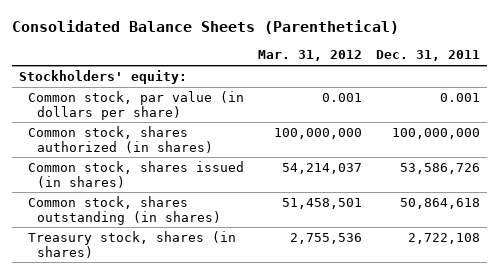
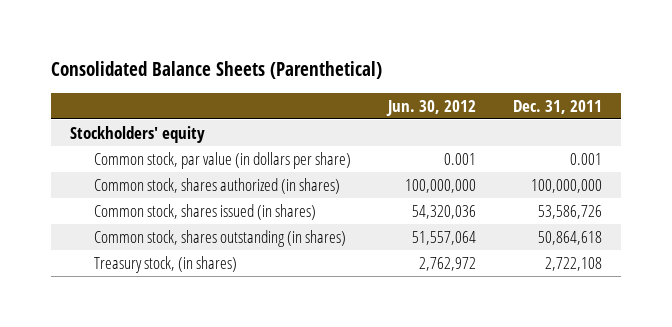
[258,50,363,62] Mar. 31, 2012 -> none
none -> [386,99,477,116] Jun. 30, 2012
[19,70,188,85] Stockholders' equity: -> [69,125,205,143] Stockholders' equity
[28,231,237,258] Treasury stock, shares (in shares) -> [94,255,238,273] Treasury stock, (in shares)

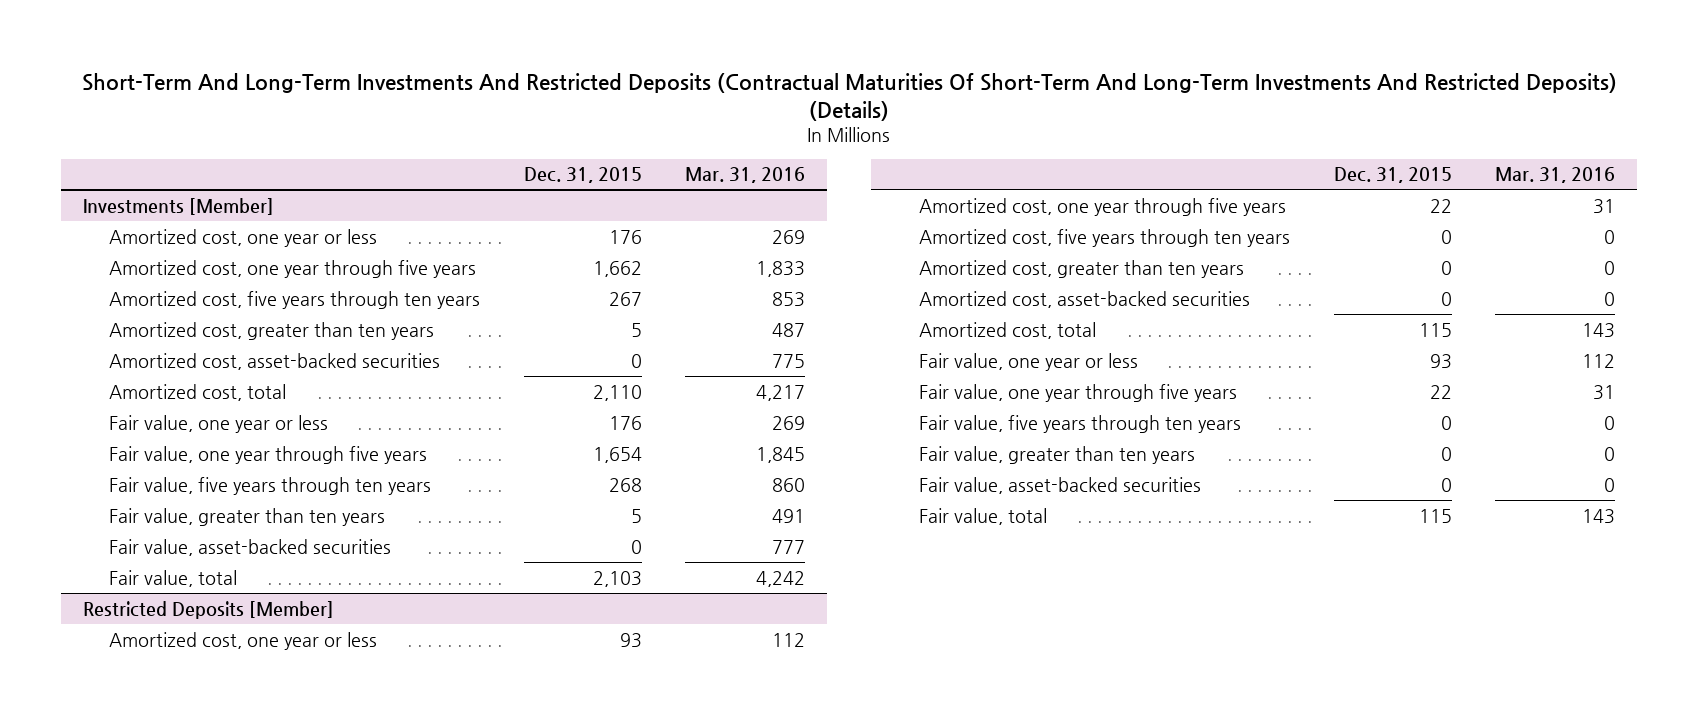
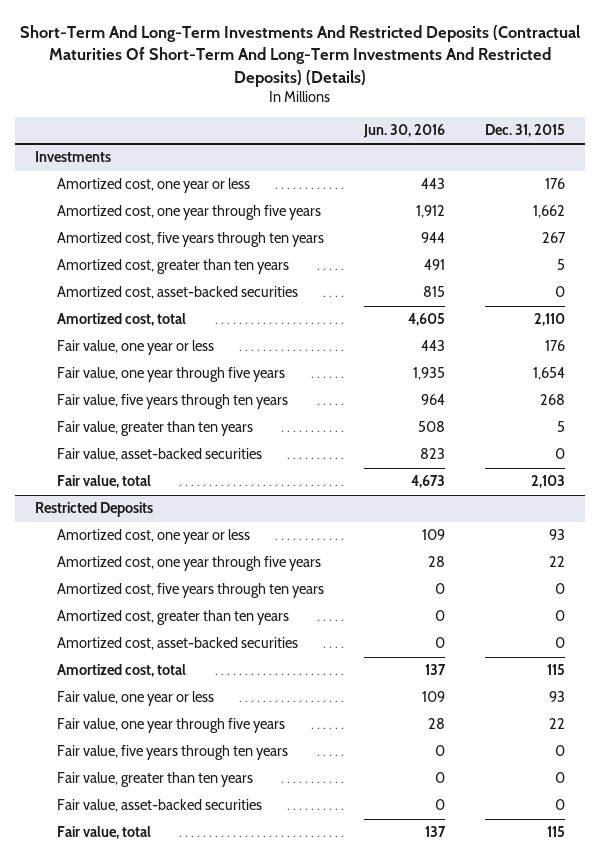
[685,167,806,184] Mar. 31, 2016 -> none
none -> [363,124,446,139] Jun. 30, 2016
[82,197,274,215] Investments [Member] -> [35,151,112,163] Investments
[82,600,334,619] Restricted Deposits [Member] -> [35,502,154,518] Restricted Deposits

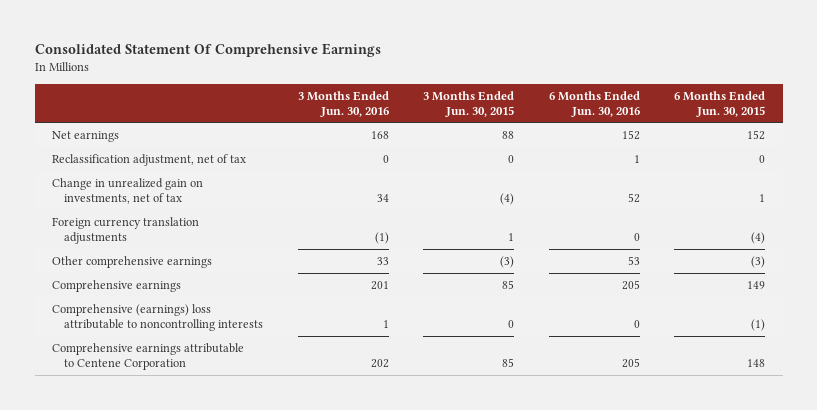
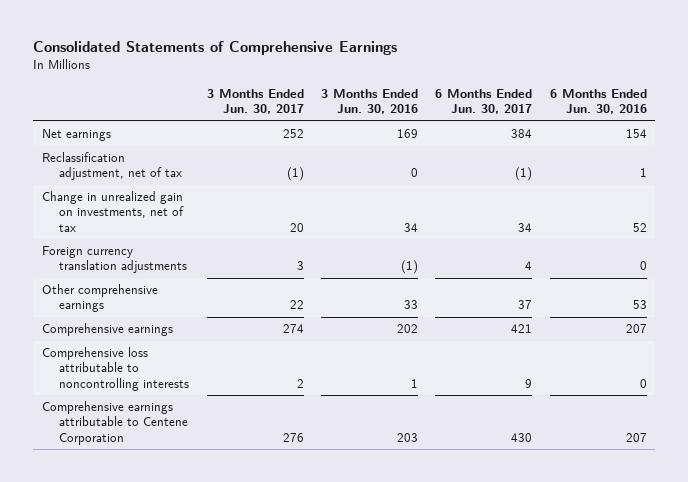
[34,43,381,58] Consolidated Statement Of Comprehensive Earnings -> [33,41,398,56] Consolidated Statements of Comprehensive Earnings
[423,90,515,117] 3 Months Ended Jun. 30, 2015 -> none
[674,90,766,117] 6 Months Ended Jun. 30, 2015 -> none
none -> [206,88,304,115] 3 Months Ended Jun. 30, 2017
none -> [435,88,533,115] 6 Months Ended Jun. 30, 2017
[370,130,389,139] 168 -> [396,129,418,139] 169
[621,129,640,140] 152 -> [625,129,647,139] 154
[370,280,389,290] 201 -> [396,324,418,334] 202
[621,279,640,290] 205 -> [625,324,647,334] 207
[51,303,264,331] Comprehensive (earnings) loss attributable to noncontrolling interests -> [41,347,190,391] Comprehensive loss attributable to noncontrolling interests
[370,358,389,368] 202 -> [396,432,418,442] 203
[621,357,640,368] 205 -> [625,432,647,442] 207

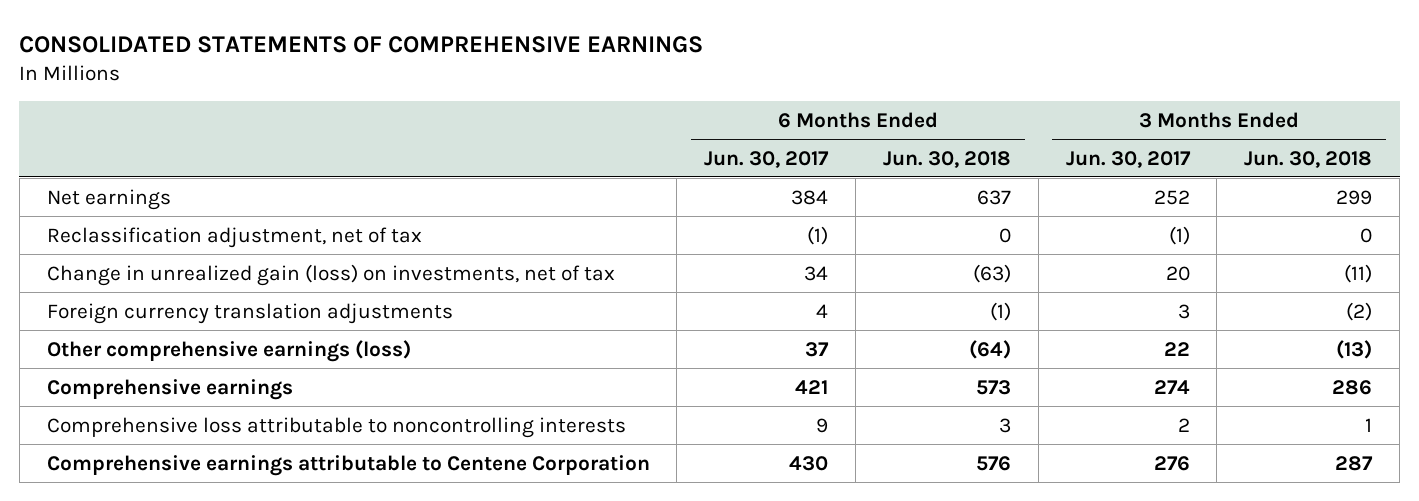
[33,41,398,56] Consolidated Statements of Comprehensive Earnings -> [19,35,704,53] CONSOLIDATED STATEMENTS OF COMPREHENSIVE EARNINGS
[320,88,418,115] 3 Months Ended Jun. 30, 2016 -> none
[549,88,647,115] 6 Months Ended Jun. 30, 2016 -> none
none -> [882,150,1011,168] Jun. 30, 2018
none -> [1244,150,1373,168] Jun. 30, 2018
[41,191,185,232] Change in unrealized gain on investments, net of tax -> [46,263,615,286] Change in unrealized gain (loss) on investments, net of tax
[41,284,158,313] Other comprehensive earnings -> [46,339,411,362] Other comprehensive earnings (loss)

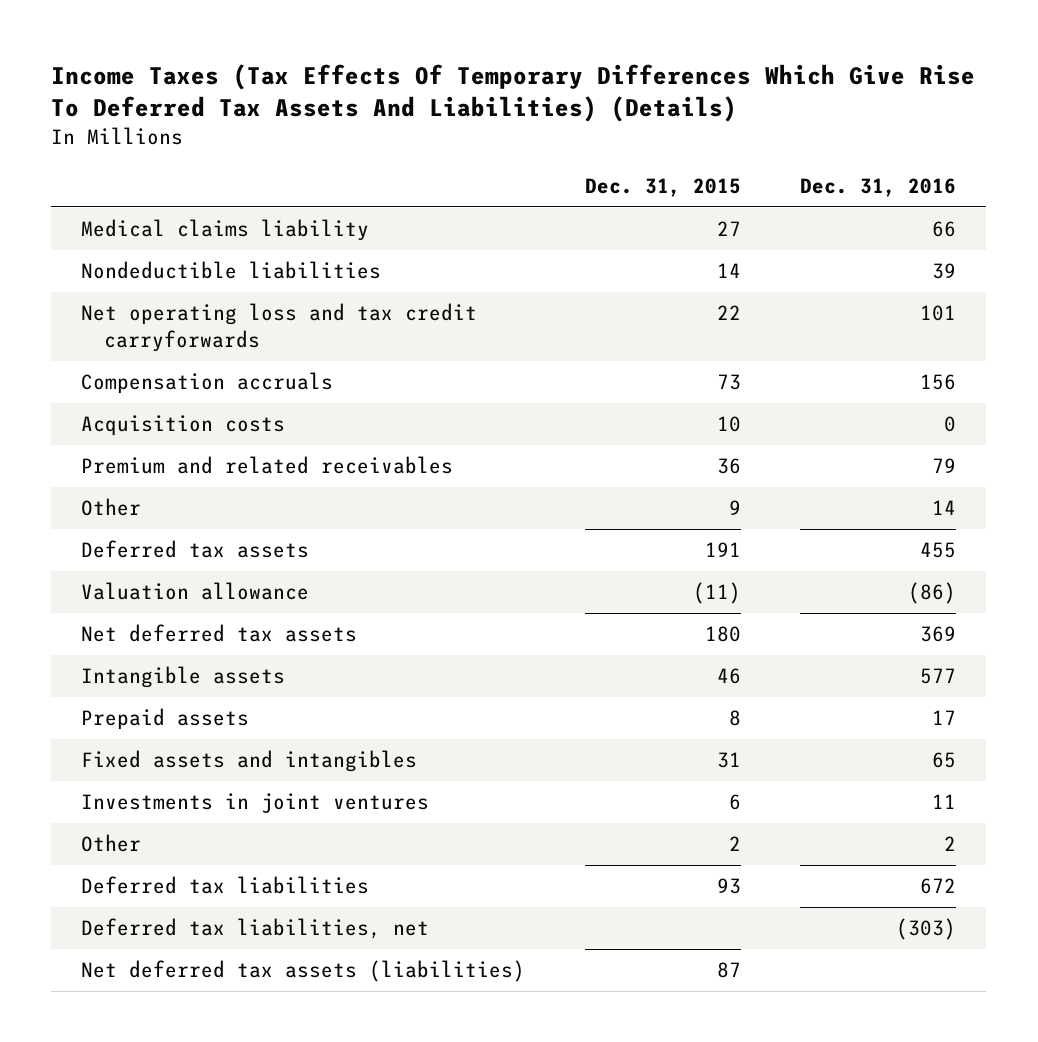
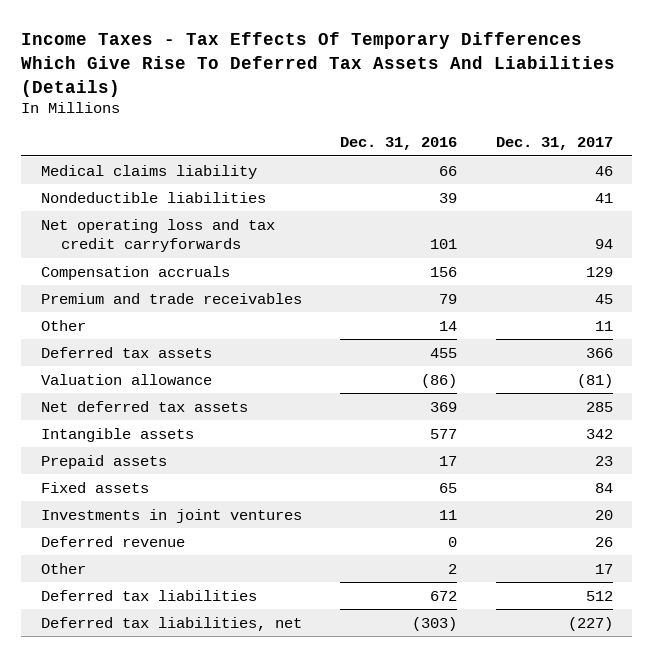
[51,63,976,122] Income Taxes (Tax Effects Of Temporary Differences Which Give Rise To Deferred Tax Assets And Liabilities) (Details) -> [21,32,616,97] Income Taxes - Tax Effects Of Temporary Differences Which Give Rise To Deferred Tax Assets And Liabilities (Details)
[584,178,741,198] Dec. 31, 2015 -> none
none -> [496,137,614,151] Dec. 31, 2017
[81,415,286,437] Acquisition costs -> none
[81,456,454,475] Premium and related receivables -> [40,292,302,304] Premium and trade receivables
[81,750,418,773] Fixed assets and intangibles -> [40,481,149,493] Fixed assets
none -> [40,535,185,547] Deferred revenue
[81,960,526,983] Net deferred tax assets (liabilities) -> none

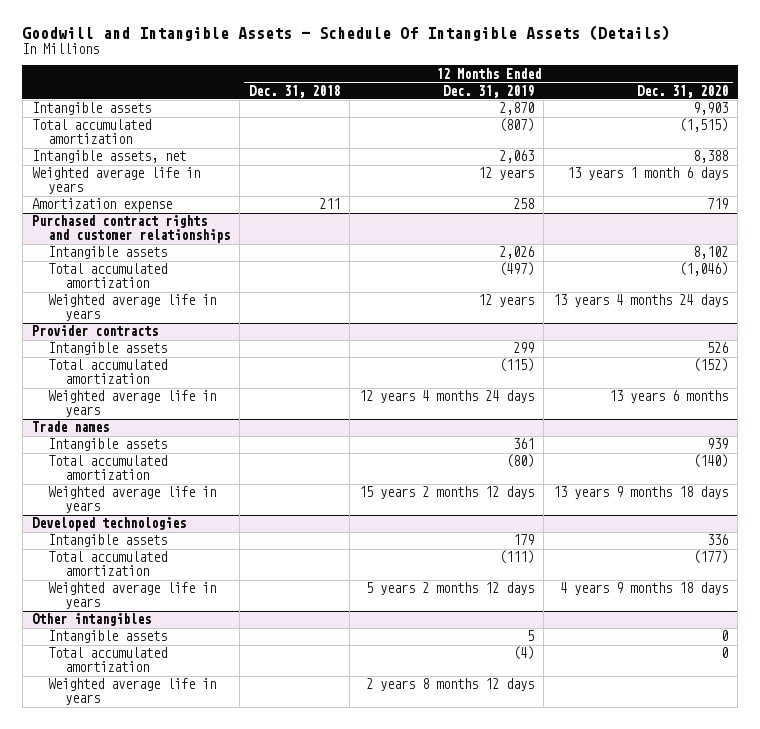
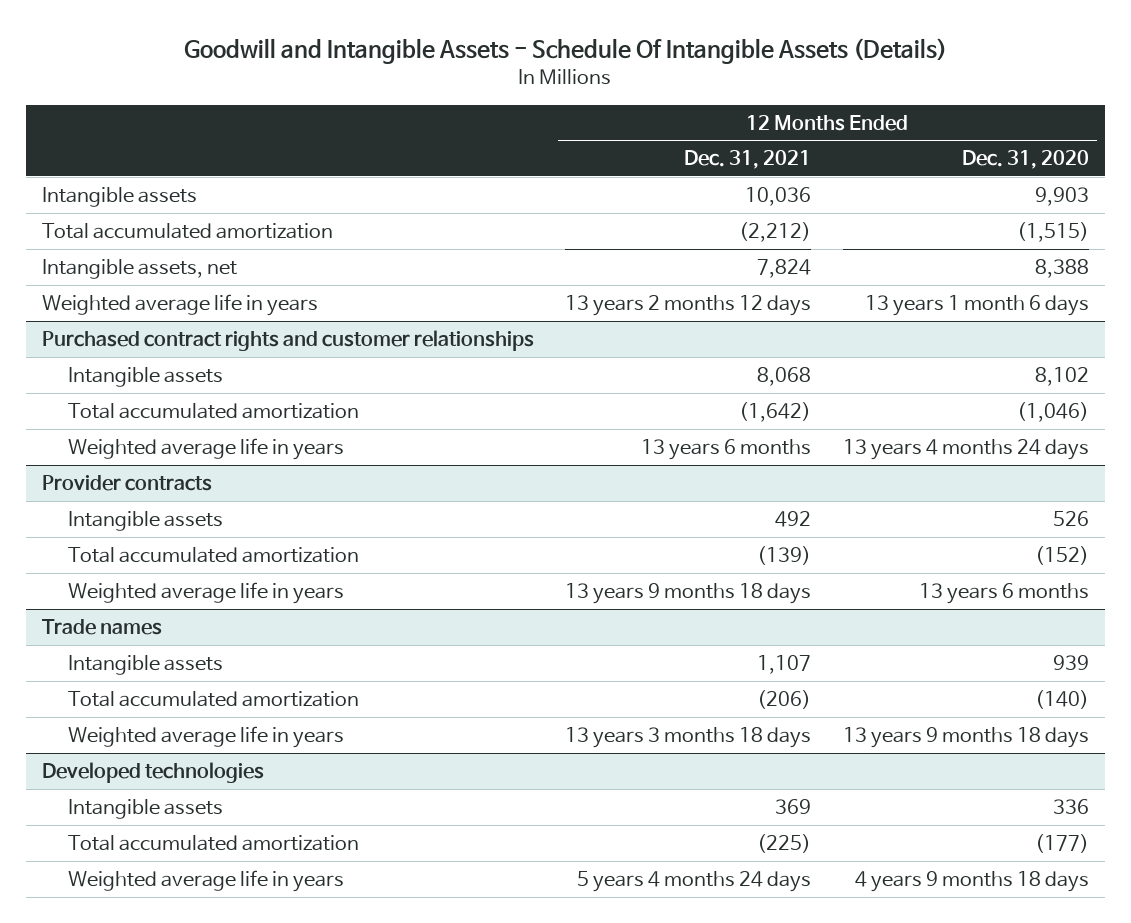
[249,84,341,98] Dec. 31, 2018 -> none
[443,84,535,98] Dec. 31, 2019 -> none
none -> [684,150,812,170] Dec. 31, 2021
[31,198,172,213] Amortization expense -> none
[31,613,151,627] Other intangibles -> none
[48,630,168,644] Intangible assets -> none
[48,647,168,673] Total accumulated amortization -> none
[48,678,217,706] Weighted average life in years -> none

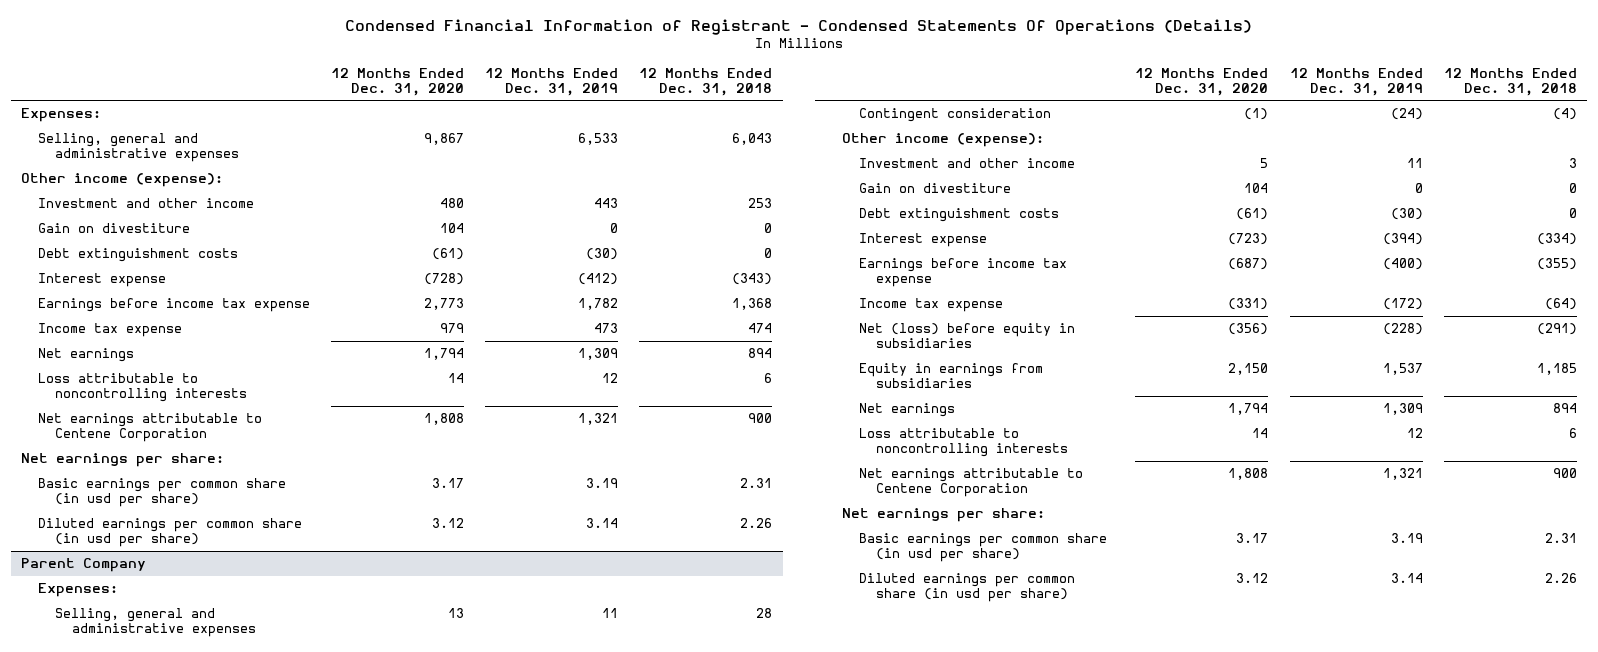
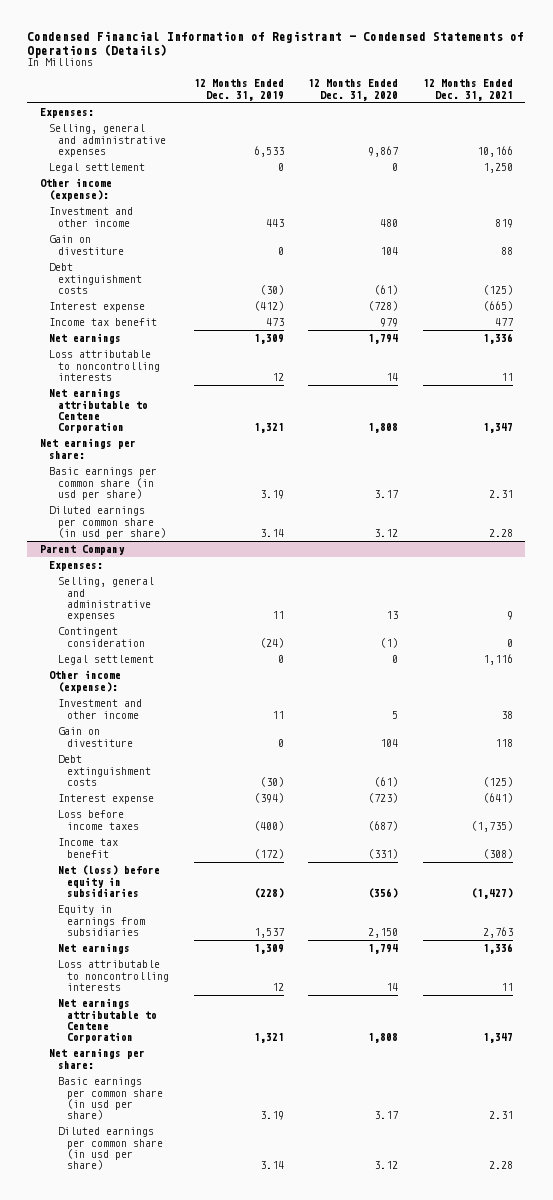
[344,18,1252,35] Condensed Financial Information of Registrant - Condensed Statements Of Operations (Details) -> [27,30,525,58] Condensed Financial Information of Registrant - Condensed Statements of Operations (Details)
[639,67,773,96] 12 Months Ended Dec. 31, 2018 -> none
none -> [423,79,514,101] 12 Months Ended Dec. 31, 2021
none -> [48,163,145,174] Legal settlement
[38,298,311,313] Earnings before income tax expense -> none
[38,323,183,338] Income tax expense -> [48,318,157,327] Income tax benefit
none -> [57,655,154,666] Legal settlement
[859,258,1068,288] Earnings before income tax expense -> [57,810,140,830] Loss before income taxes
[859,298,1004,313] Income tax expense -> [57,838,118,858] Income tax benefit

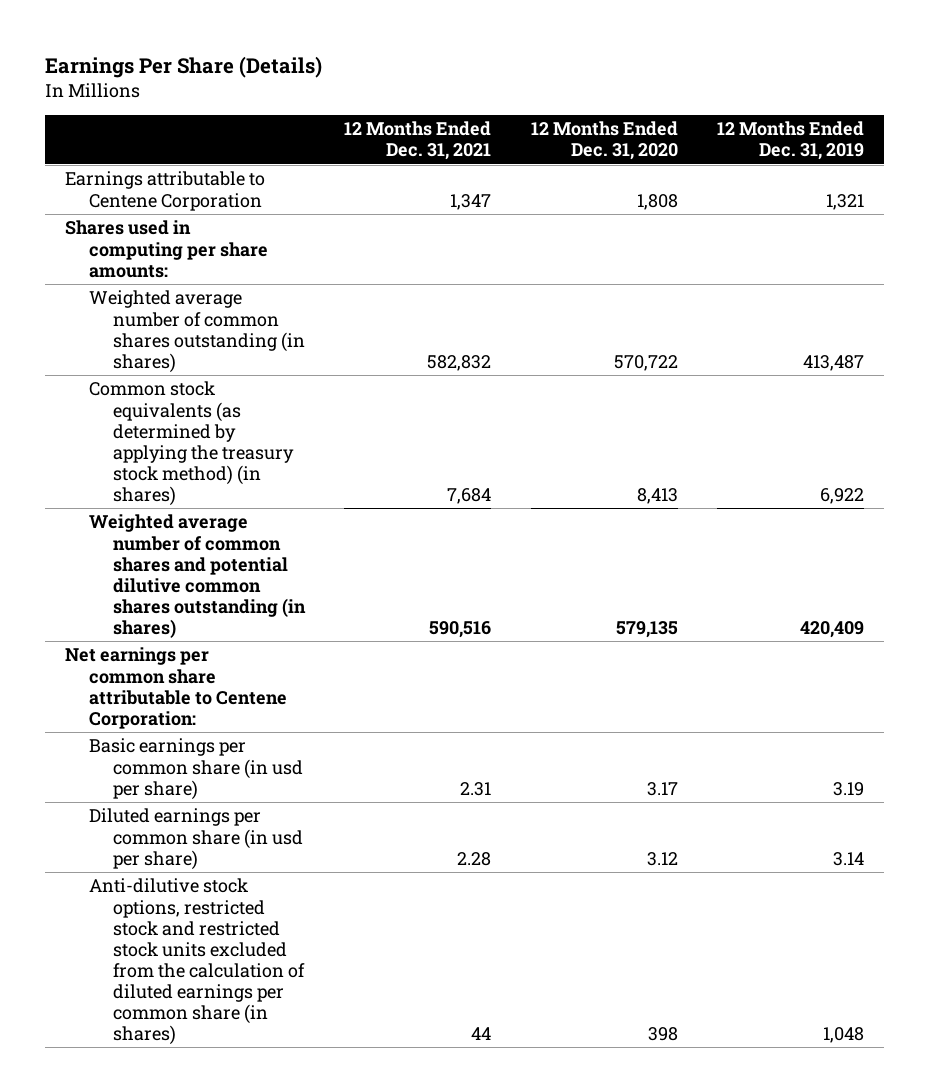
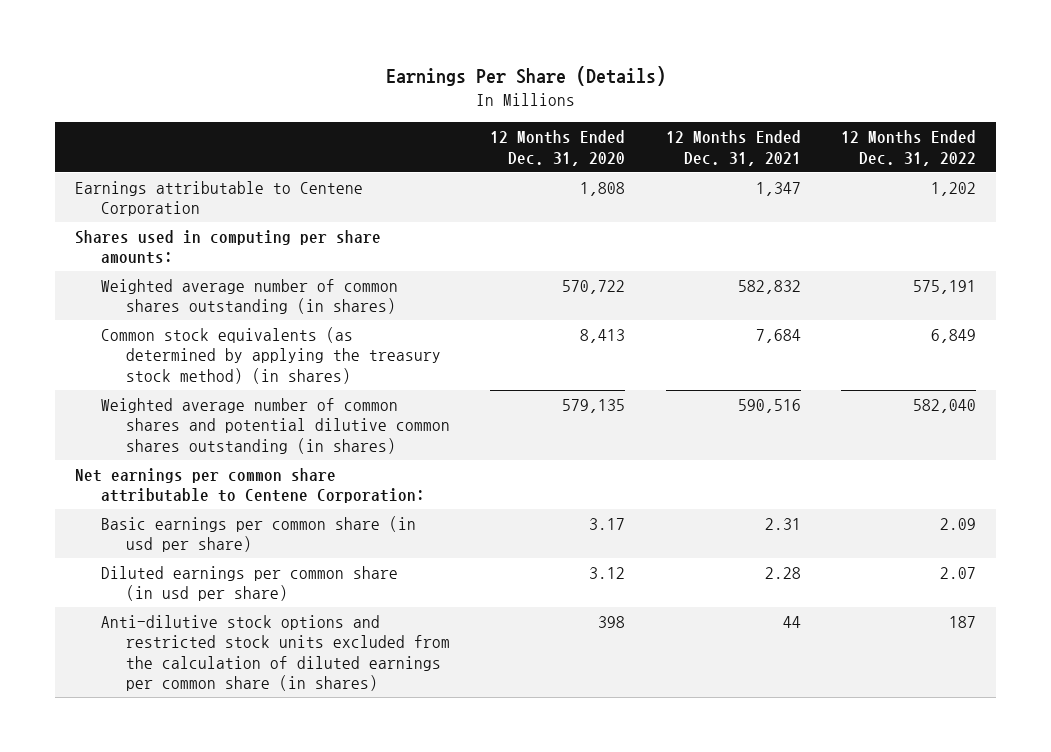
[717,121,865,161] 12 Months Ended Dec. 31, 2019 -> none
none -> [840,130,976,166] 12 Months Ended Dec. 31, 2022
[88,878,305,1045] Anti-dilutive stock options, restricted stock and restricted stock units excluded from the calculation of diluted earnings per common share (in shares) -> [100,615,451,692] Anti-dilutive stock options and restricted stock units excluded from the calculation of diluted earnings per common share (in shares)

